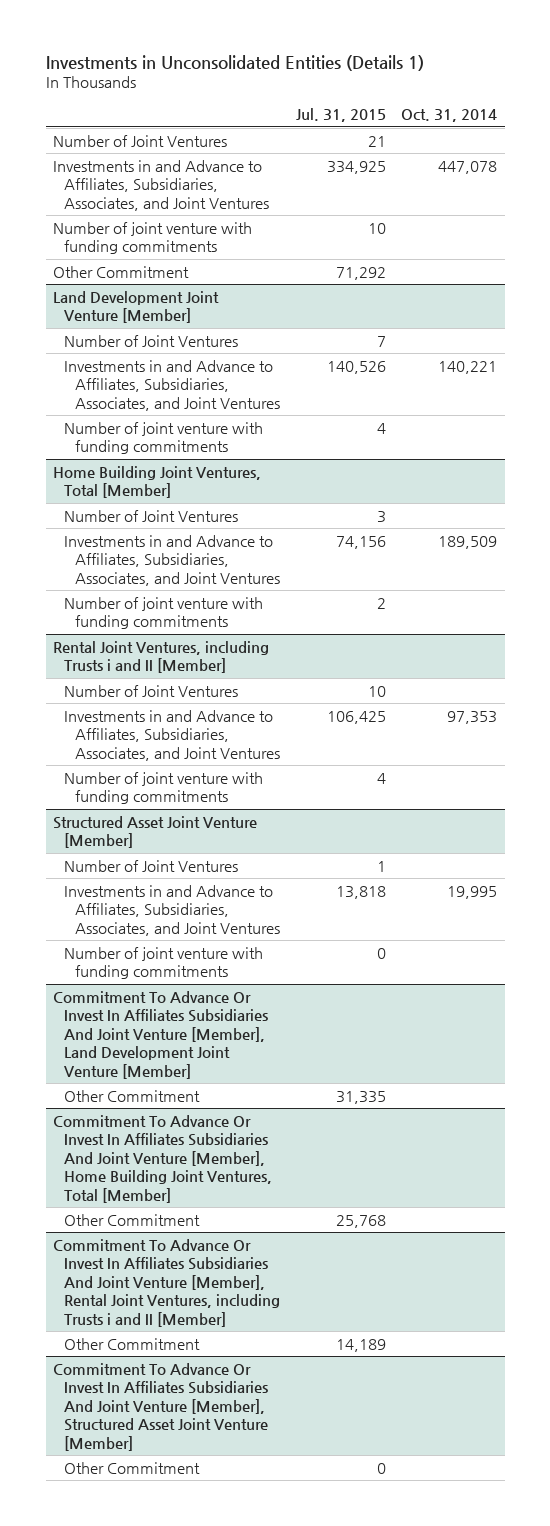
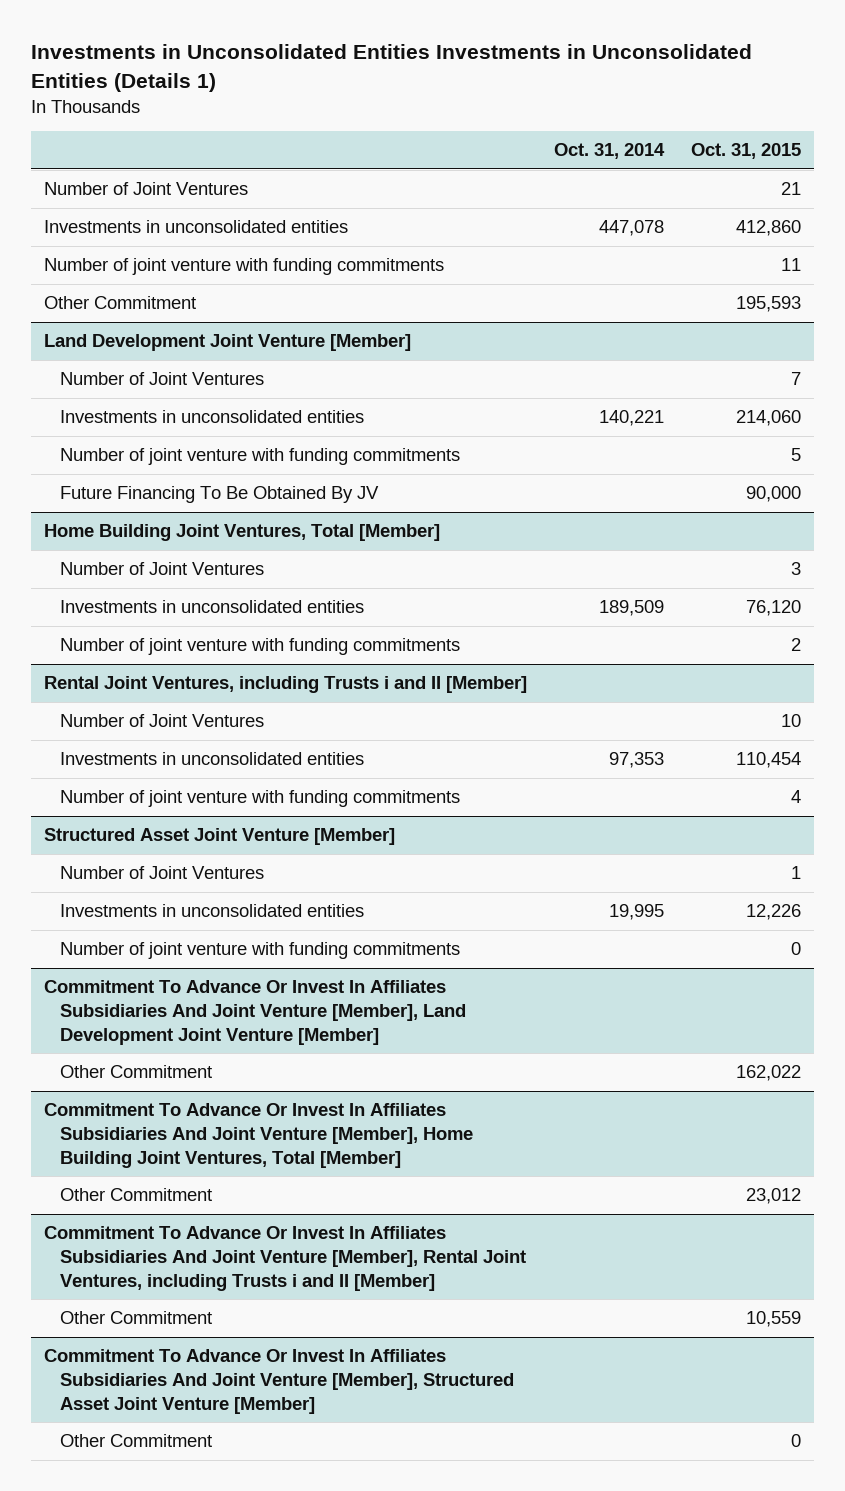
[45,54,424,71] Investments in Unconsolidated Entities (Details 1) -> [30,44,752,93] Investments in Unconsolidated Entities Investments in Unconsolidated Entities (Details 1)
[295,108,386,123] Jul. 31, 2015 -> none
none -> [690,143,801,160] Oct. 31, 2015
[53,159,270,211] Investments in and Advance to Affiliates, Subsidiaries, Associates, and Joint Ventures -> [44,220,349,234] Investments in unconsolidated entities
[64,359,281,411] Investments in and Advance to Affiliates, Subsidiaries, Associates, and Joint Ventures -> [60,410,365,424] Investments in unconsolidated entities
none -> [60,486,380,504] Future Financing To Be Obtained By JV
[64,534,281,586] Investments in and Advance to Affiliates, Subsidiaries, Associates, and Joint Ventures -> [60,600,365,614] Investments in unconsolidated entities
[64,709,281,761] Investments in and Advance to Affiliates, Subsidiaries, Associates, and Joint Ventures -> [60,752,365,766] Investments in unconsolidated entities
[64,884,281,936] Investments in and Advance to Affiliates, Subsidiaries, Associates, and Joint Ventures -> [60,904,365,918] Investments in unconsolidated entities

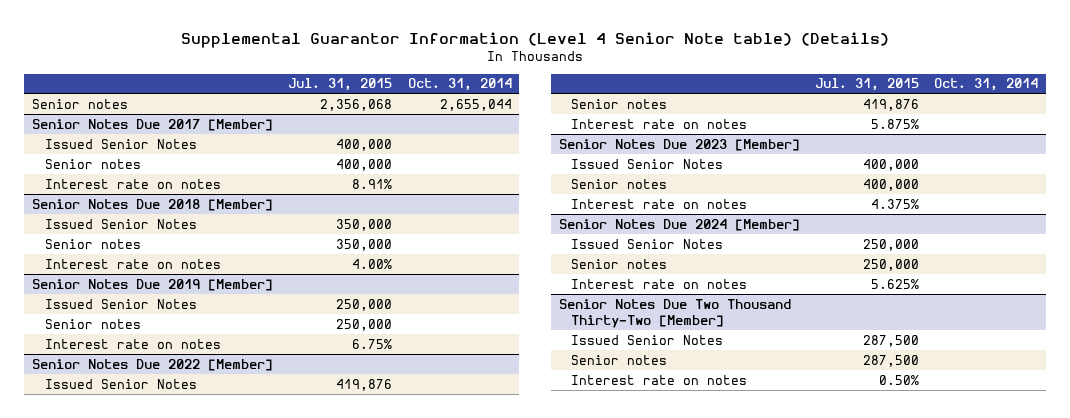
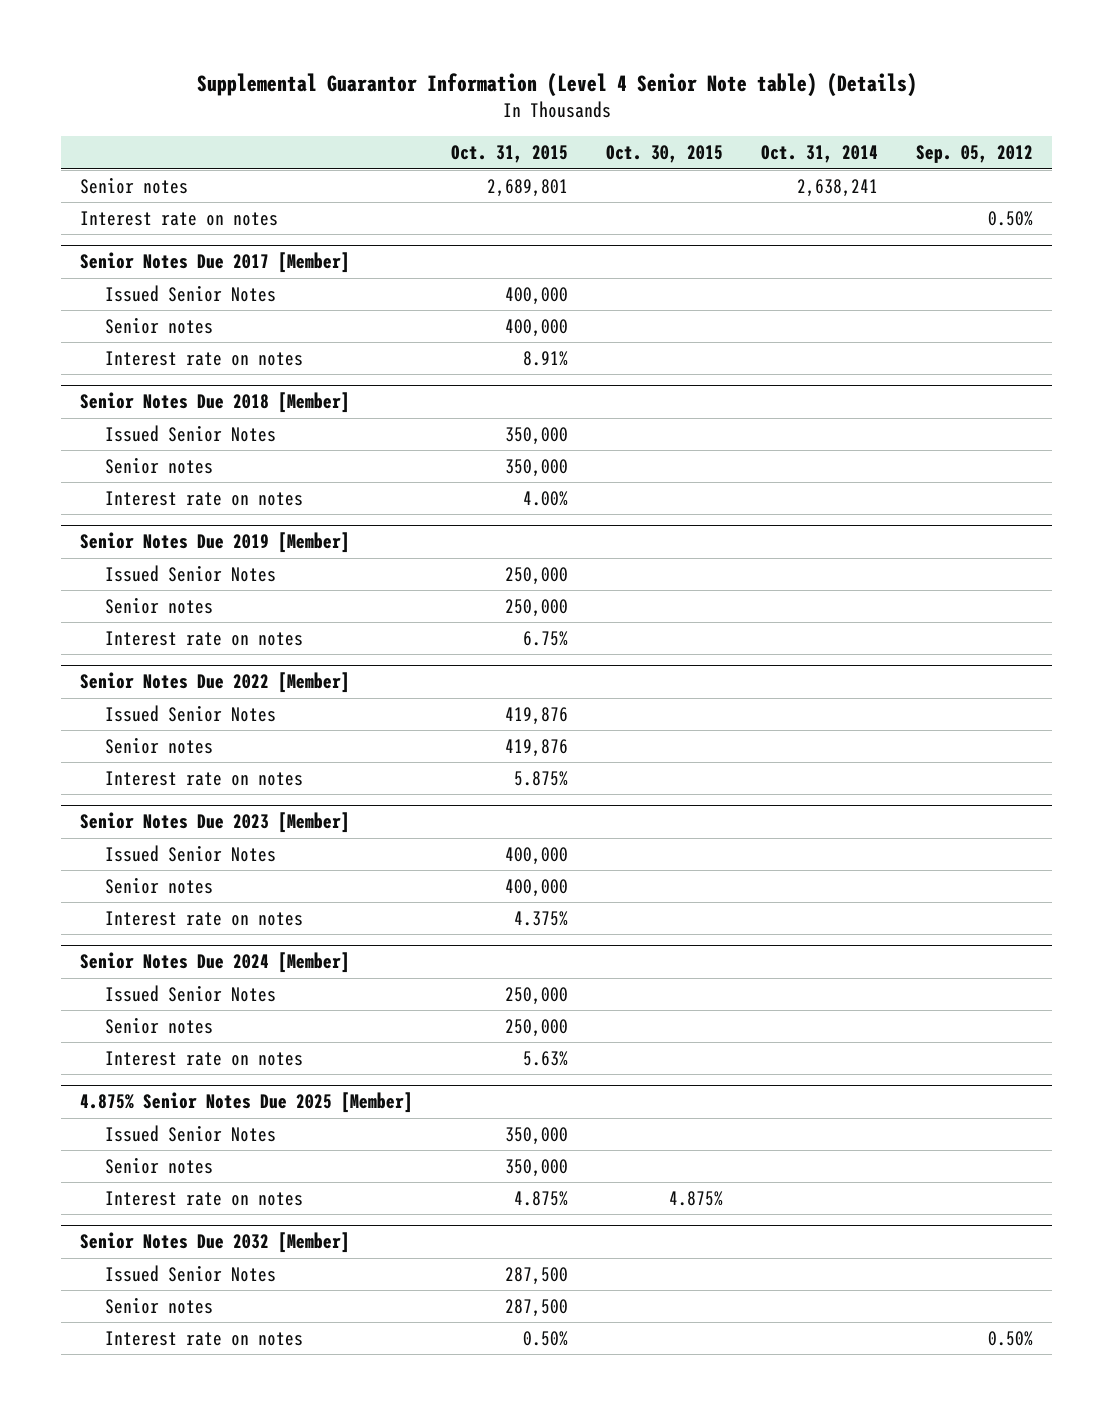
[288,78,393,92] Jul. 31, 2015 -> none
none -> [451,145,569,164] Oct. 31, 2015
none -> [606,145,724,164] Oct. 30, 2015
none -> [915,145,1033,164] Sep. 05, 2012
[439,98,512,111] 2,655,044 -> [797,178,879,197] 2,638,241
none -> [80,210,279,226] Interest rate on notes
none -> [80,1092,414,1114] 4.875% Senior Notes Due 2025 [Member]
none -> [104,1124,276,1142] Issued Senior Notes
none -> [104,1156,213,1174] Senior notes
none -> [104,1190,303,1206] Interest rate on notes
[558,298,791,328] Senior Notes Due Two Thousand Thirty-Two [Member] -> [80,1232,351,1254] Senior Notes Due 2032 [Member]

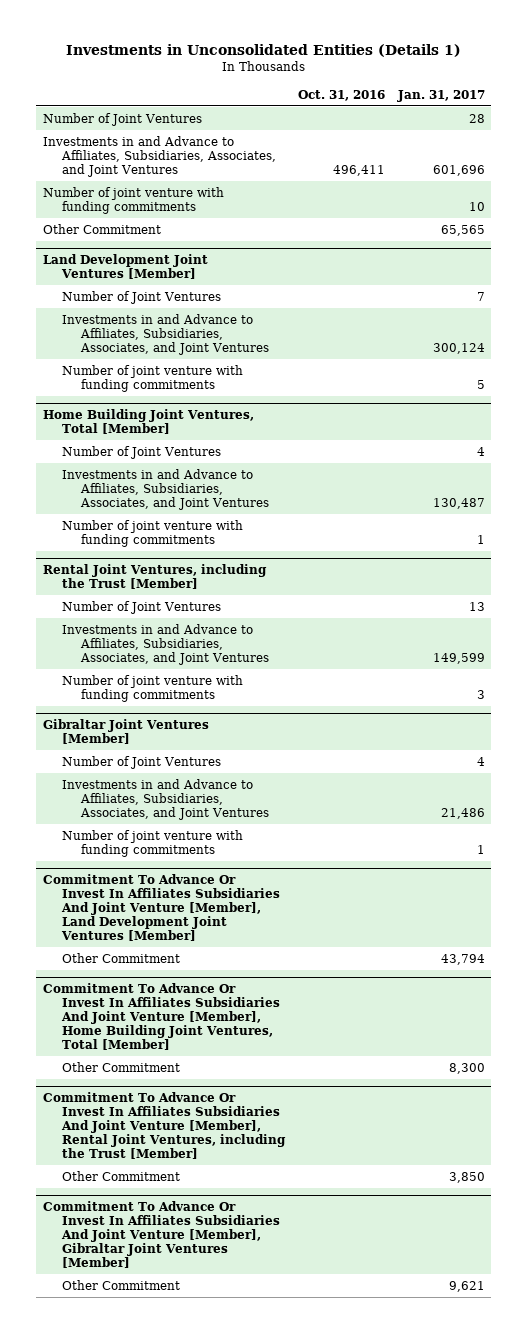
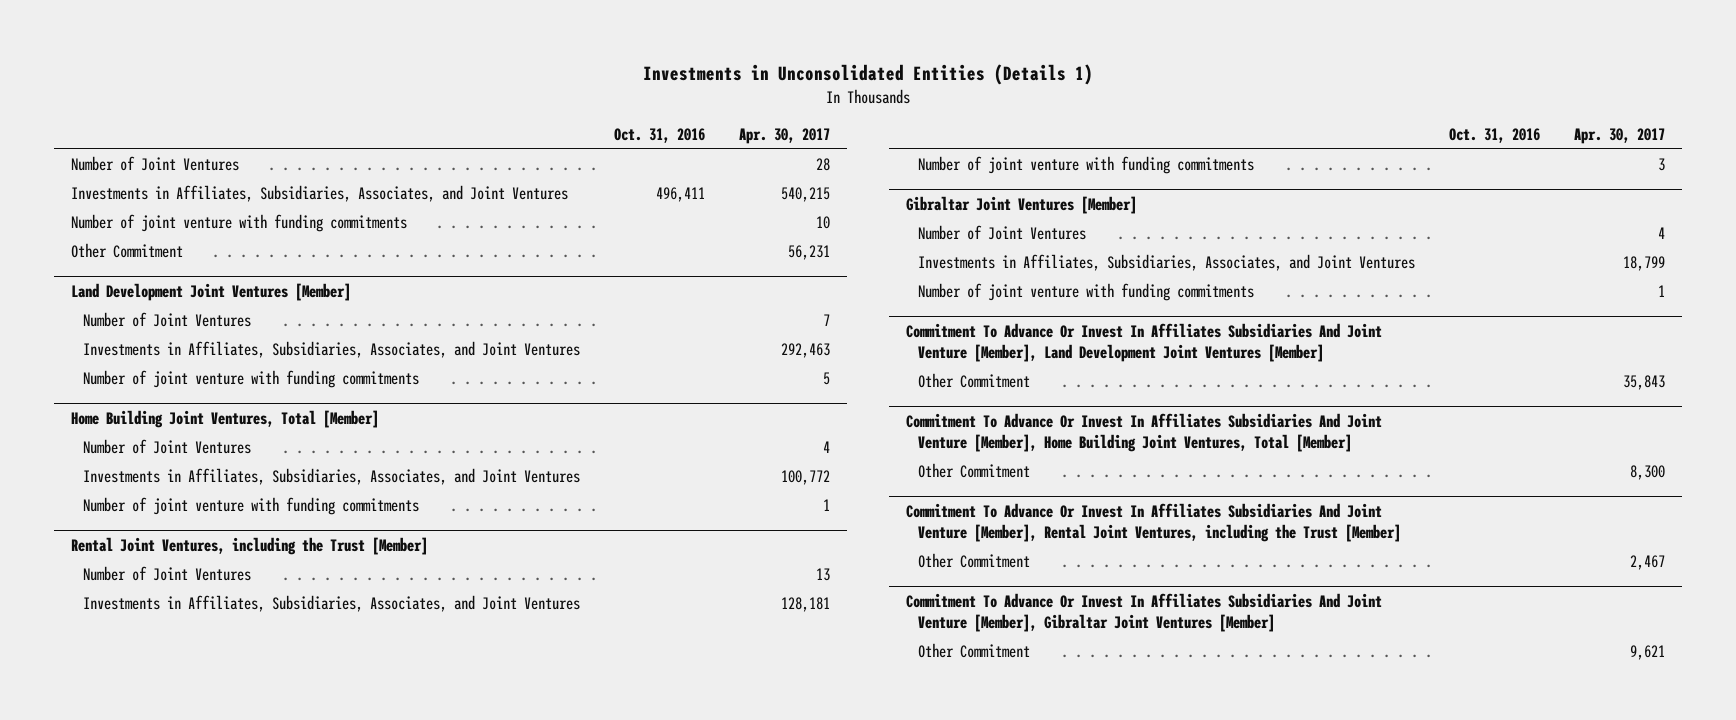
[396,89,485,102] Jan. 31, 2017 -> none
none -> [739,127,831,144] Apr. 30, 2017
[42,135,276,177] Investments in and Advance to Affiliates, Subsidiaries, Associates, and Joint Ventures -> [71,185,569,203] Investments in Affiliates, Subsidiaries, Associates, and Joint Ventures
[61,313,269,355] Investments in and Advance to Affiliates, Subsidiaries, Associates, and Joint Ventures -> [83,341,581,359] Investments in Affiliates, Subsidiaries, Associates, and Joint Ventures
[61,468,269,510] Investments in and Advance to Affiliates, Subsidiaries, Associates, and Joint Ventures -> [83,468,581,486] Investments in Affiliates, Subsidiaries, Associates, and Joint Ventures
[61,623,269,665] Investments in and Advance to Affiliates, Subsidiaries, Associates, and Joint Ventures -> [83,595,581,613] Investments in Affiliates, Subsidiaries, Associates, and Joint Ventures
[61,778,269,820] Investments in and Advance to Affiliates, Subsidiaries, Associates, and Joint Ventures -> [917,254,1415,272] Investments in Affiliates, Subsidiaries, Associates, and Joint Ventures

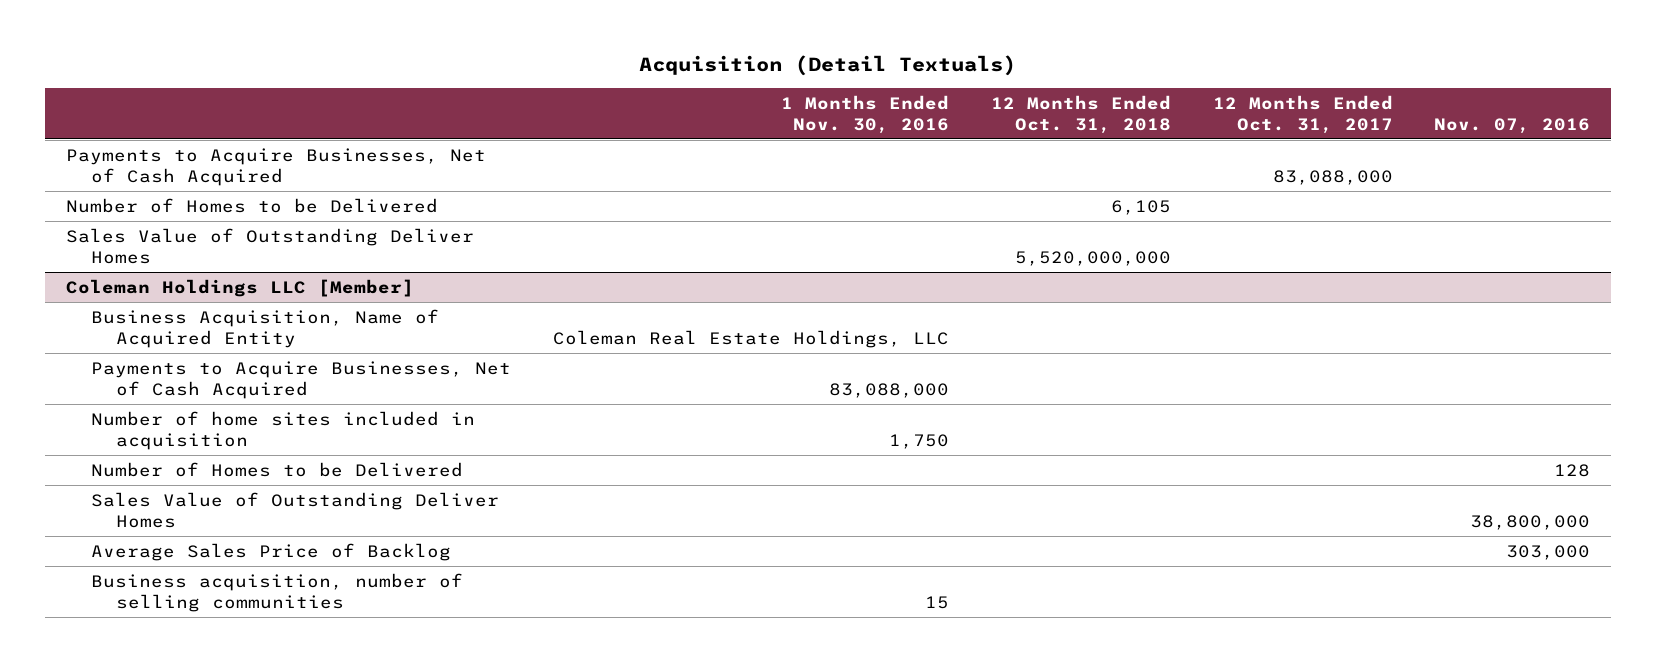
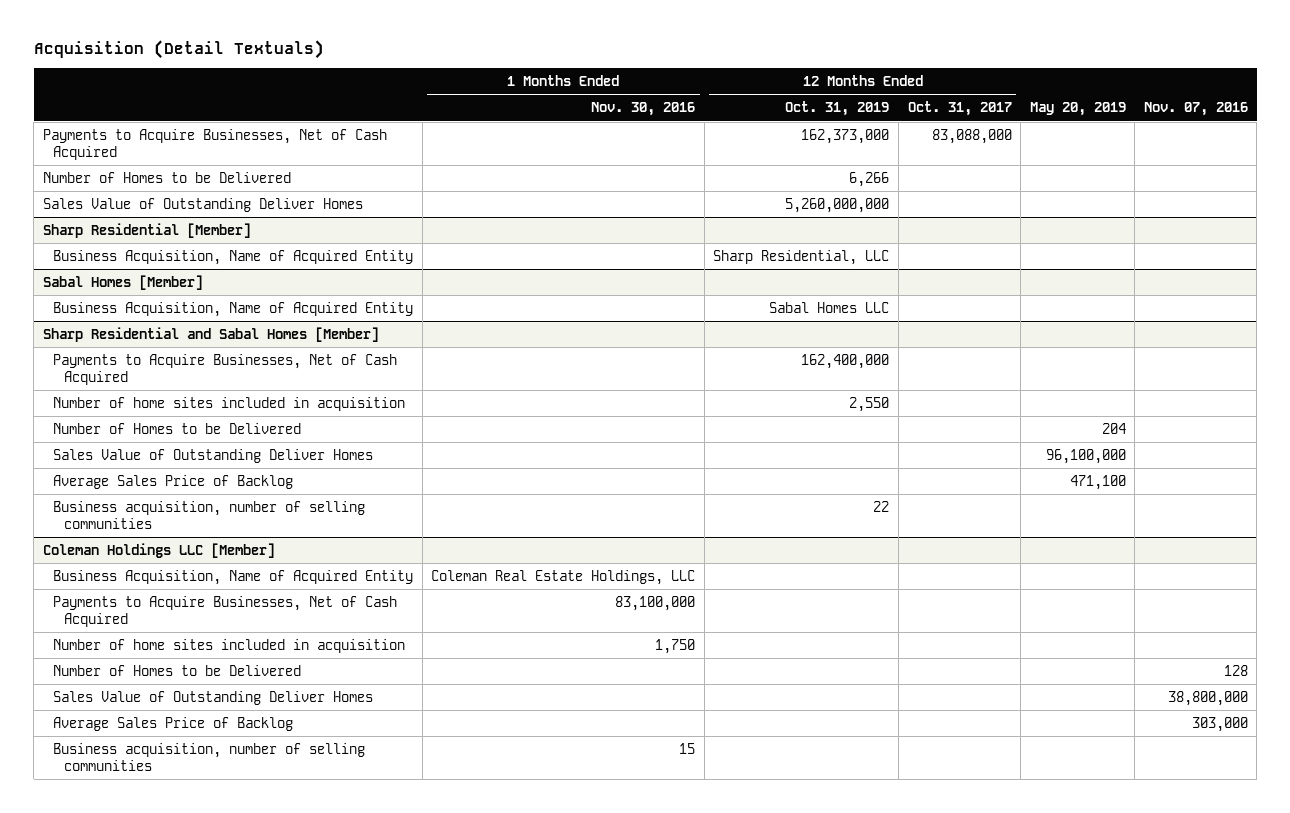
[990,94,1171,134] 12 Months Ended Oct. 31, 2018 -> none
none -> [785,101,890,117] Oct. 31, 2019
none -> [1029,102,1126,117] May 20, 2019
none -> [42,222,251,238] Sharp Residential [Member]
none -> [53,249,414,265] Business Acquisition, Name of Acquired Entity
none -> [42,274,203,290] Sabal Homes [Member]
none -> [53,301,414,317] Business Acquisition, Name of Acquired Entity
none -> [42,326,379,342] Sharp Residential and Sabal Homes [Member]
none -> [53,353,398,385] Payments to Acquire Businesses, Net of Cash Acquired
none -> [53,396,406,411] Number of home sites included in acquisition
none -> [53,422,302,434] Number of Homes to be Delivered
none -> [53,448,374,463] Sales Value of Outstanding Deliver Homes
none -> [53,474,294,489] Average Sales Price of Backlog
none -> [53,500,366,529] Business acquisition, number of selling communities
[829,382,950,398] 83,088,000 -> [615,595,696,611] 83,100,000

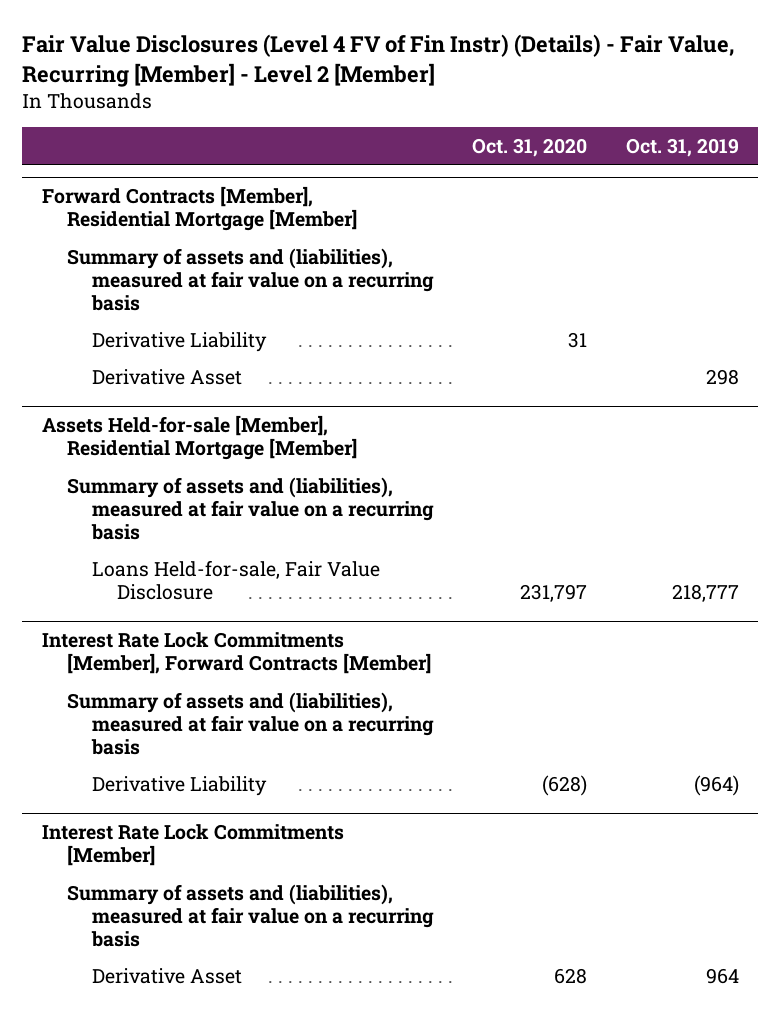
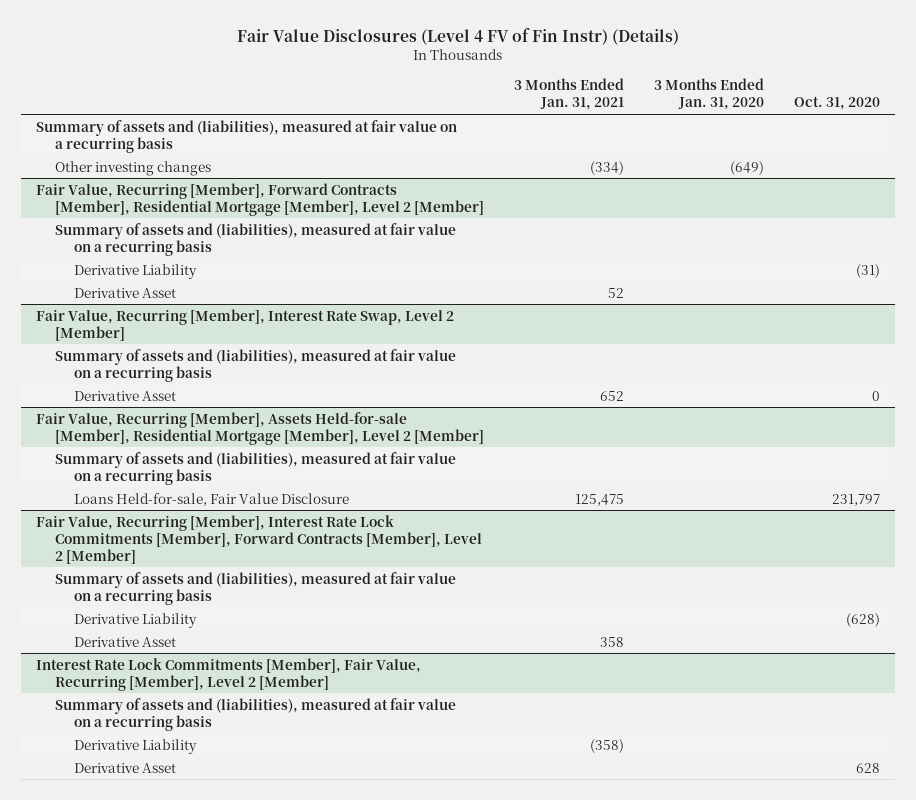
[22,34,735,88] Fair Value Disclosures (Level 4 FV of Fin Instr) (Details) - Fair Value, Recurring [Member] - Level 2 [Member] -> [237,27,680,45] Fair Value Disclosures (Level 4 FV of Fin Instr) (Details)
[625,137,739,157] Oct. 31, 2019 -> none
none -> [514,78,625,111] 3 Months Ended Jan. 31, 2021
none -> [654,78,765,111] 3 Months Ended Jan. 31, 2020
none -> [35,119,457,153] Summary of assets and (liabilities), measured at fair value on a recurring basis
none -> [54,160,211,176] Other investing changes
[41,186,357,232] Forward Contracts [Member], Residential Mortgage [Member] -> [35,182,484,216] Fair Value, Recurring [Member], Forward Contracts [Member], Residential Mortgage [Member], Level 2 [Member]
[567,331,587,348] 31 -> [856,263,881,278] (31)
none -> [35,308,454,341] Fair Value, Recurring [Member], Interest Rate Swap, Level 2 [Member]
none -> [54,348,456,382] Summary of assets and (liabilities), measured at fair value on a recurring basis
none -> [74,390,177,401] Derivative Asset
[41,415,357,461] Assets Held-for-sale [Member], Residential Mortgage [Member] -> [35,411,484,445] Fair Value, Recurring [Member], Assets Held-for-sale [Member], Residential Mortgage [Member], Level 2 [Member]
[41,632,431,675] Interest Rate Lock Commitments [Member], Forward Contracts [Member] -> [35,514,482,564] Fair Value, Recurring [Member], Interest Rate Lock Commitments [Member], Forward Contracts [Member], Level 2 [Member]
none -> [74,636,177,647] Derivative Asset
[41,824,344,867] Interest Rate Lock Commitments [Member] -> [35,657,421,691] Interest Rate Lock Commitments [Member], Fair Value, Recurring [Member], Level 2 [Member]
none -> [74,738,198,754] Derivative Liability

